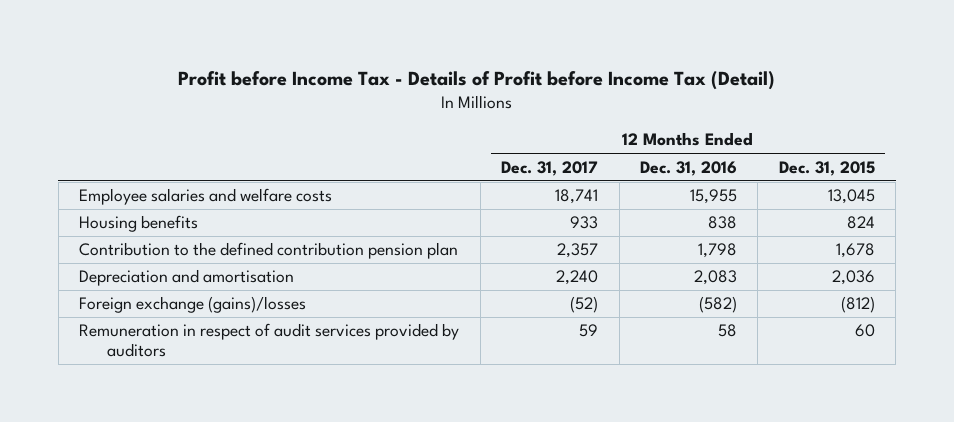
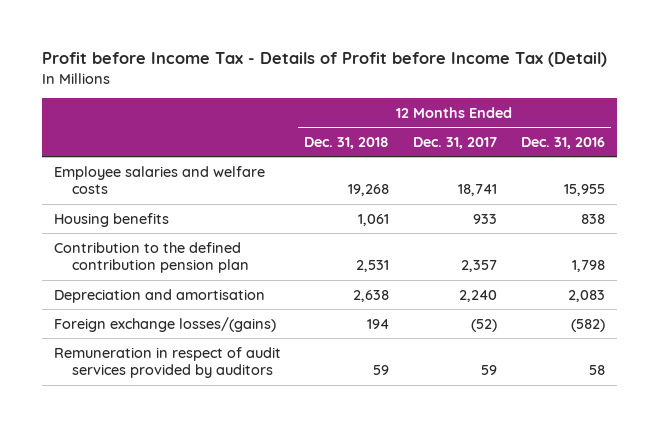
[778,160,875,176] Dec. 31, 2015 -> none
none -> [304,136,390,149] Dec. 31, 2018
[79,296,307,314] Foreign exchange (gains)/losses -> [53,316,276,332] Foreign exchange losses/(gains)

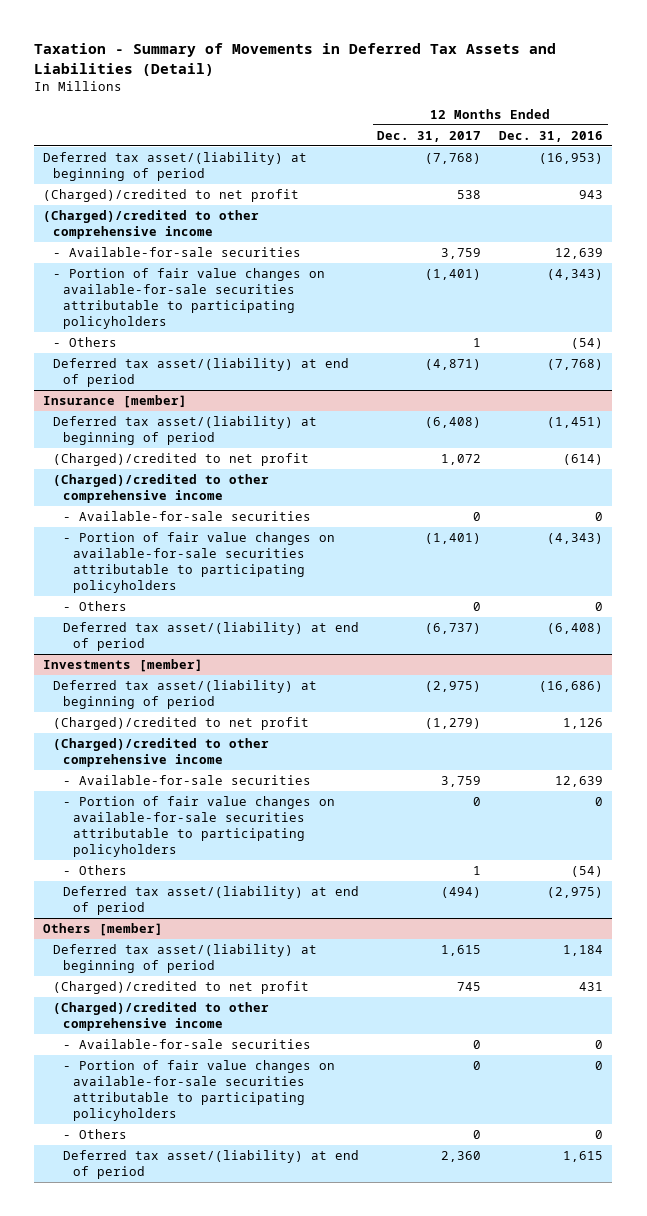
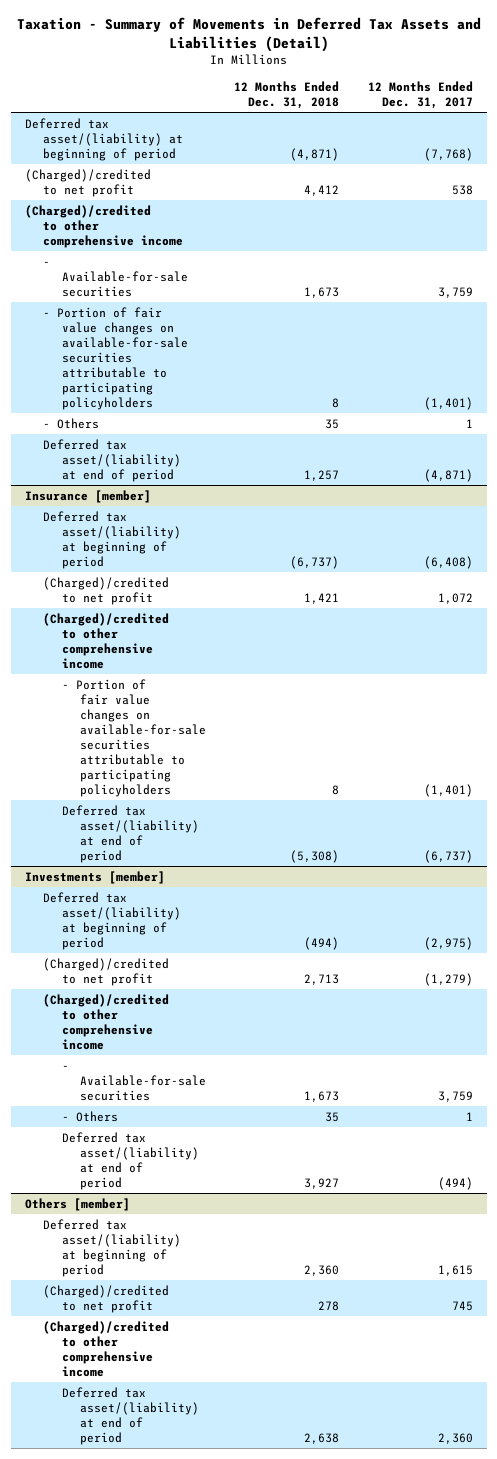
[499,131,604,143] Dec. 31, 2016 -> none
none -> [234,81,340,110] 12 Months Ended Dec. 31, 2018
[63,511,312,522] - Available-for-sale securities -> none
[63,601,128,612] - Others -> none
[63,796,336,857] - Portion of fair value changes on available-for-sale securities attributable to participating policyholders -> none
[63,1039,312,1050] - Available-for-sale securities -> none
[63,1060,336,1121] - Portion of fair value changes on available-for-sale securities attributable to participating policyholders -> none
[63,1129,128,1140] - Others -> none

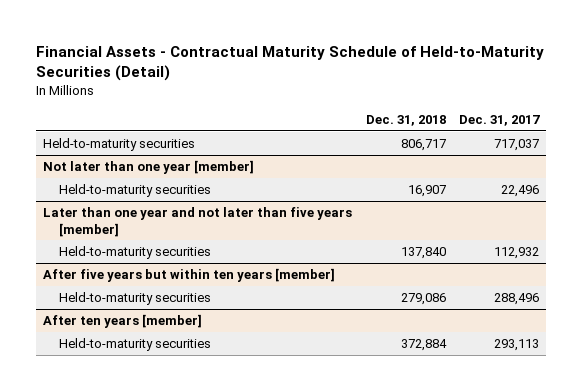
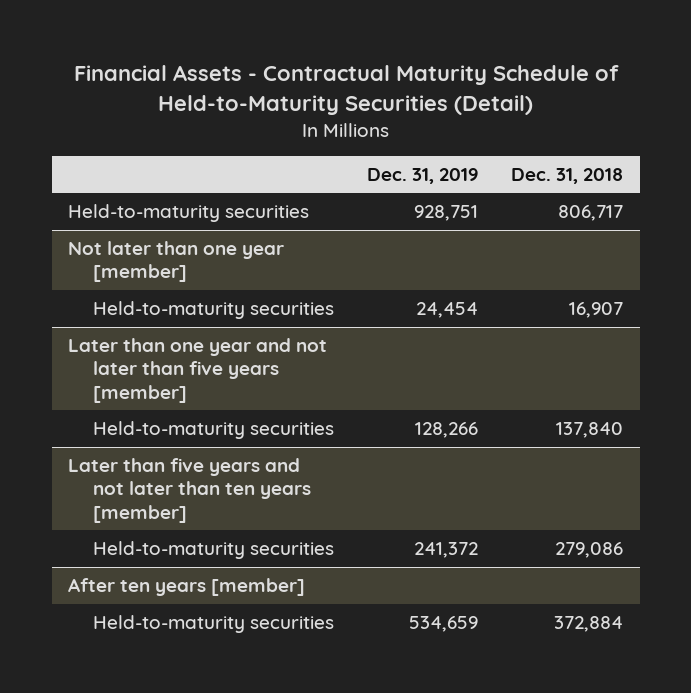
[459,115,541,127] Dec. 31, 2017 -> none
none -> [367,167,479,184] Dec. 31, 2019
[42,268,335,283] After five years but within ten years [member] -> [68,458,311,523] Later than five years and not later than ten years [member]

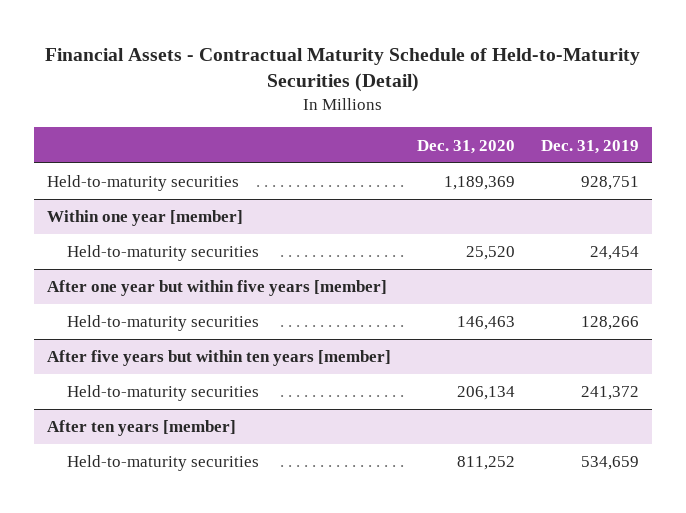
[511,167,624,184] Dec. 31, 2018 -> none
none -> [417,139,516,154] Dec. 31, 2020
[68,241,285,283] Not later than one year [member] -> [47,210,244,227] Within one year [member]
[68,338,328,403] Later than one year and not later than five years [member] -> [47,280,388,297] After one year but within five years [member]
[68,458,311,523] Later than five years and not later than ten years [member] -> [47,350,392,367] After five years but within ten years [member]

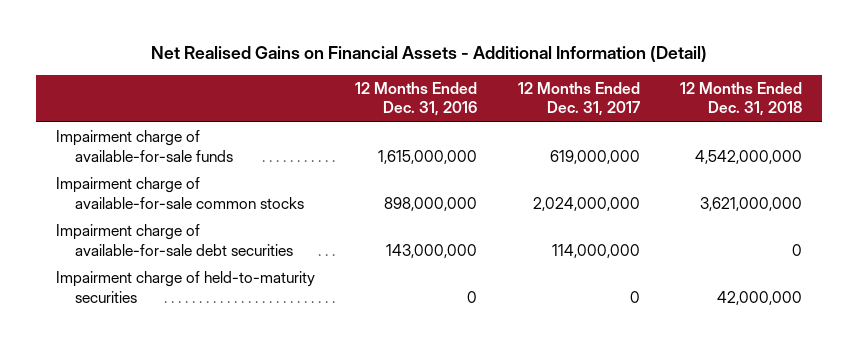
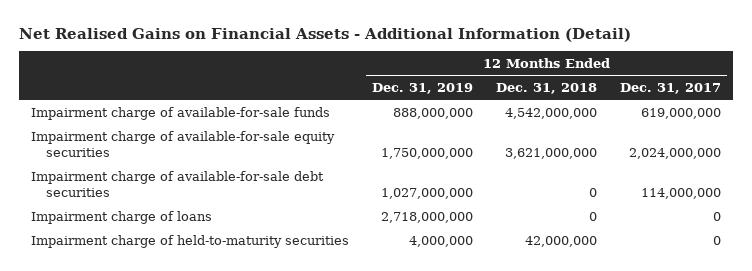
[355,81,478,117] 12 Months Ended Dec. 31, 2016 -> none
none -> [372,82,474,94] Dec. 31, 2019
[55,177,304,209] Impairment charge of available-for-sale common stocks -> [30,130,335,157] Impairment charge of available-for-sale equity securities
none -> [30,210,212,224] Impairment charge of loans

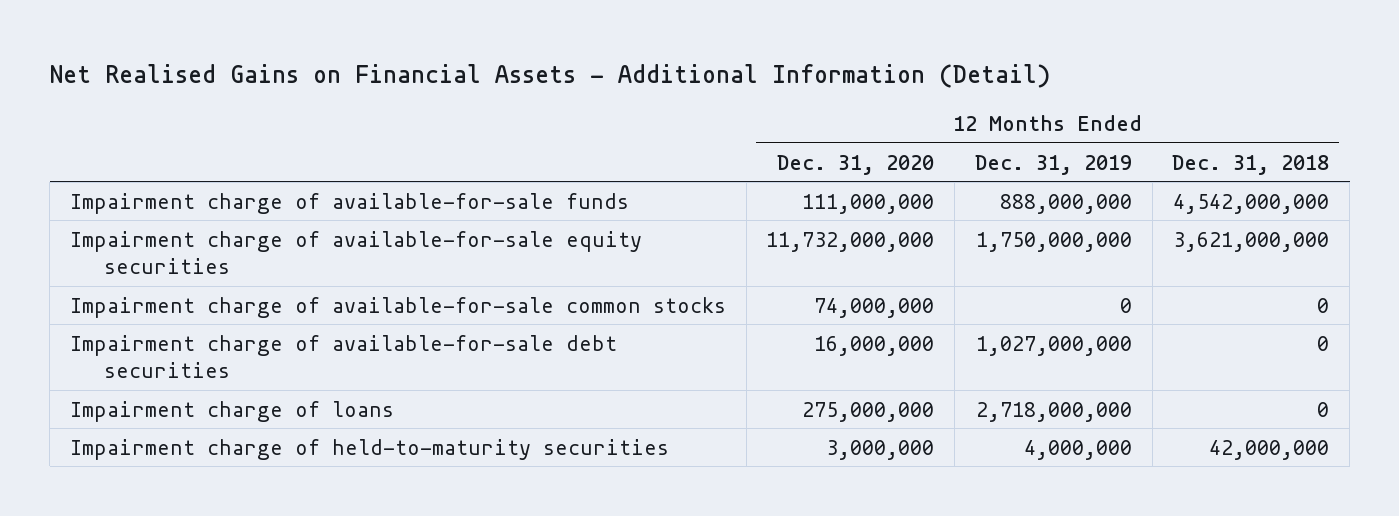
[620,82,722,94] Dec. 31, 2017 -> none
none -> [777,154,935,175] Dec. 31, 2020
none -> [69,296,726,318] Impairment charge of available-for-sale common stocks

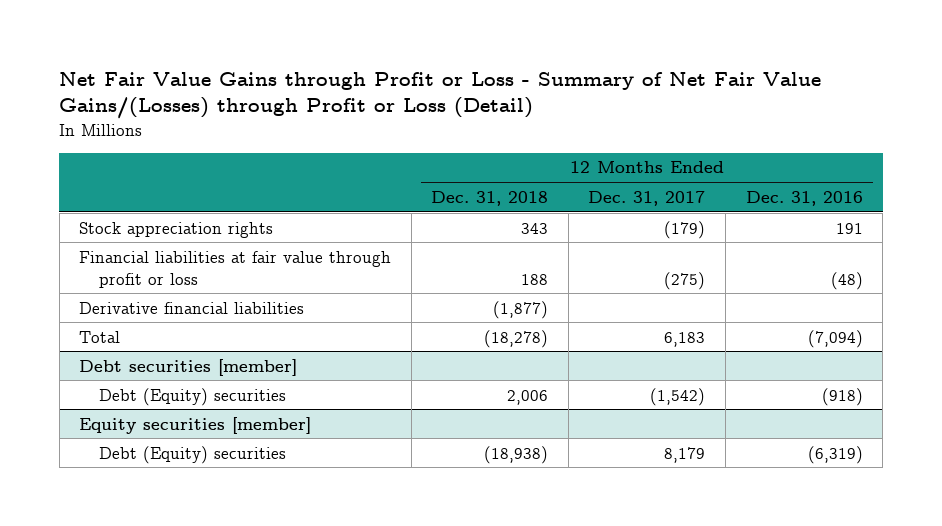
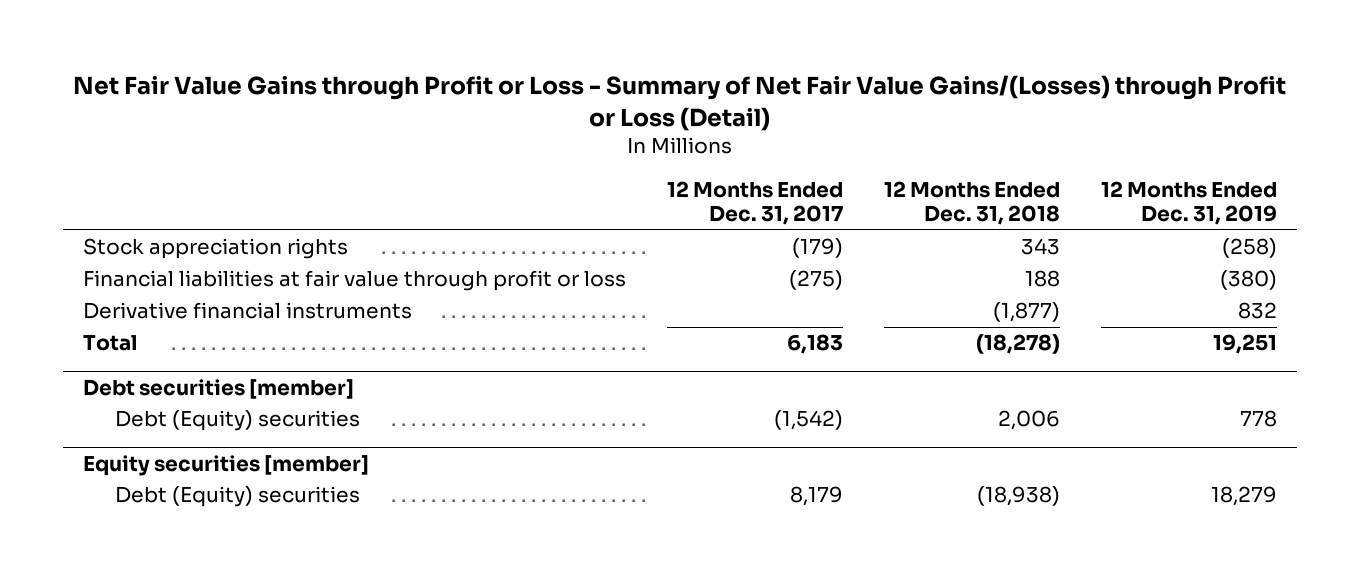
[745,190,863,206] Dec. 31, 2016 -> none
none -> [1100,180,1277,226] 12 Months Ended Dec. 31, 2019
[79,301,305,314] Derivative financial liabilities -> [82,302,412,320] Derivative financial instruments

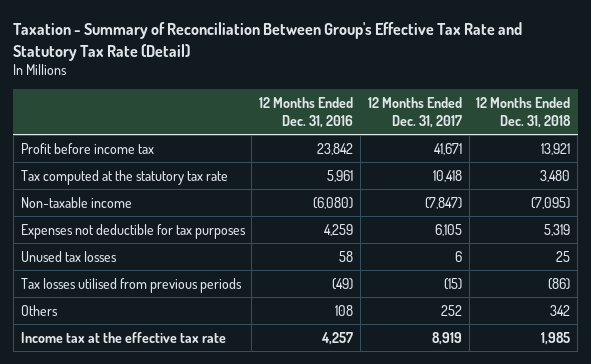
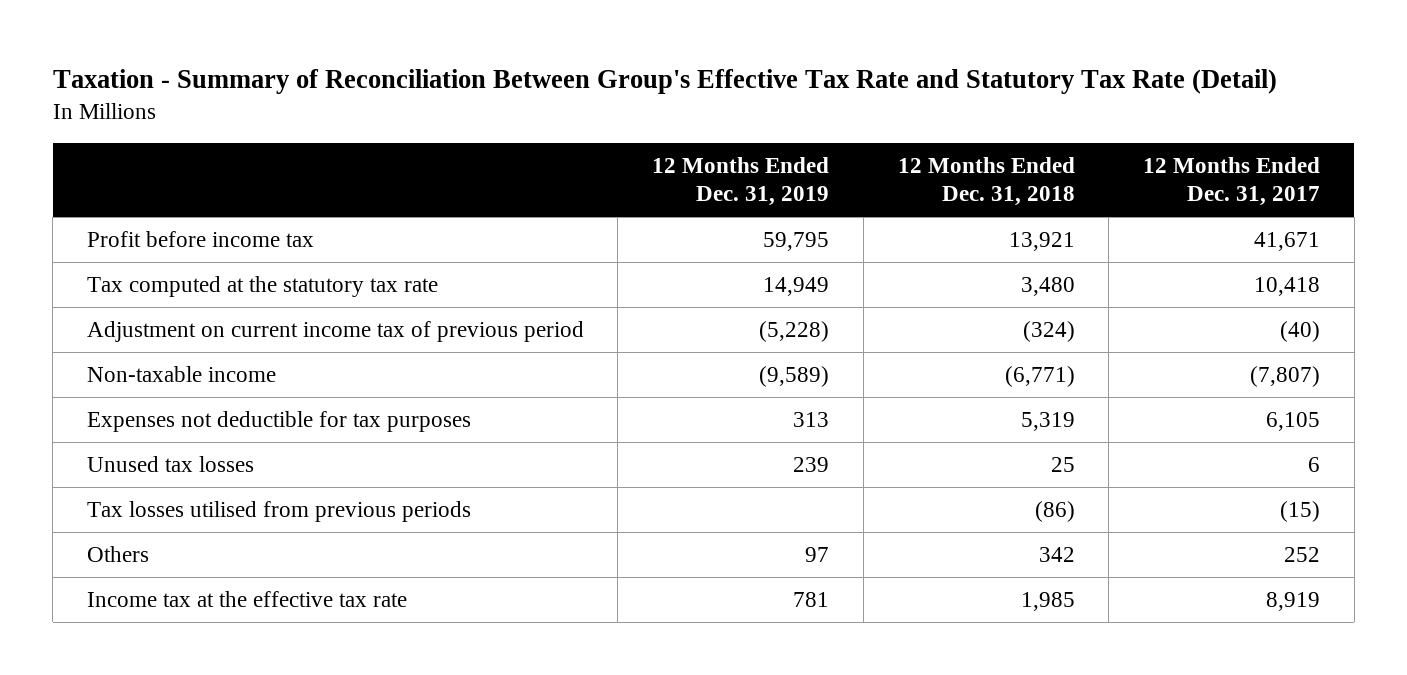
[259,96,354,128] 12 Months Ended Dec. 31, 2016 -> none
none -> [652,156,830,206] 12 Months Ended Dec. 31, 2019
none -> [86,321,584,343] Adjustment on current income tax of previous period
[424,196,462,209] (7,847) -> [1249,366,1320,388] (7,807)
[531,196,571,209] (7,095) -> [1004,366,1075,388] (6,771)

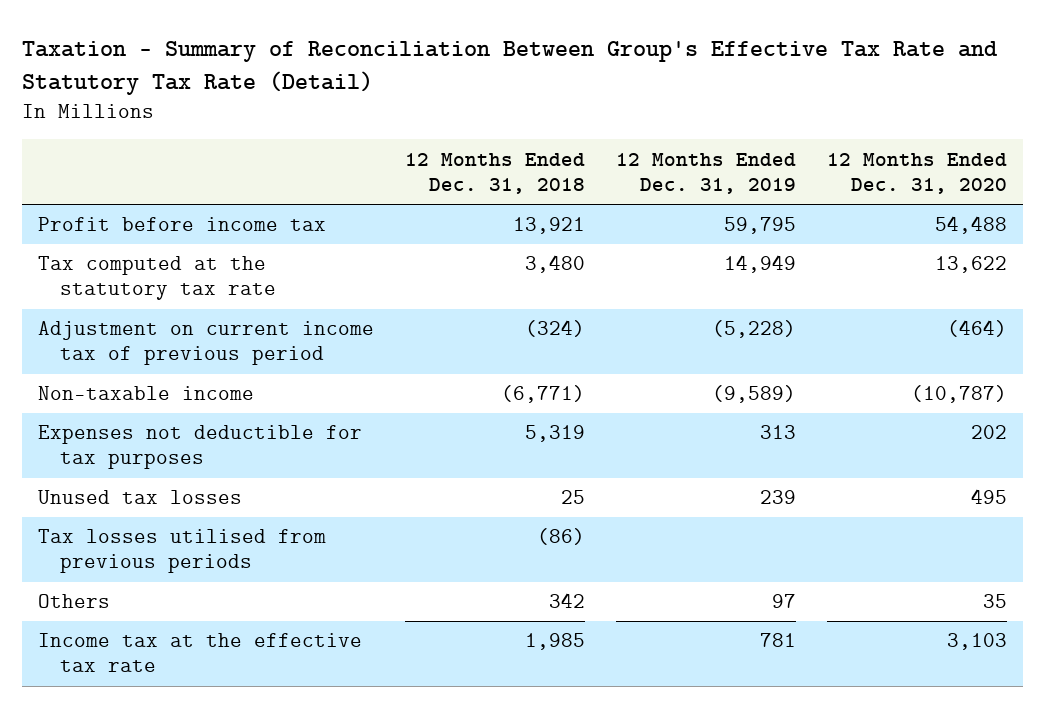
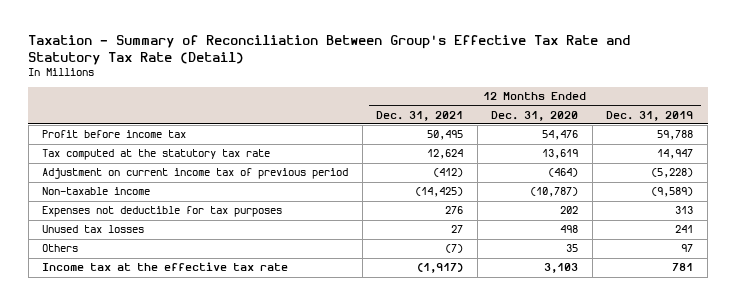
[404,152,585,194] 12 Months Ended Dec. 31, 2018 -> none
none -> [376,110,464,121] Dec. 31, 2021
[724,217,797,235] 59,795 -> [657,130,694,141] 59,788
[935,216,1008,235] 54,488 -> [542,130,579,141] 54,476
[724,255,797,274] 14,949 -> [657,149,694,160] 14,947
[935,256,1008,274] 13,622 -> [542,149,579,160] 13,619
[37,529,326,574] Tax losses utilised from previous periods -> none
[760,490,797,505] 239 -> [675,225,694,234] 241
[971,489,1008,505] 495 -> [560,225,579,234] 498

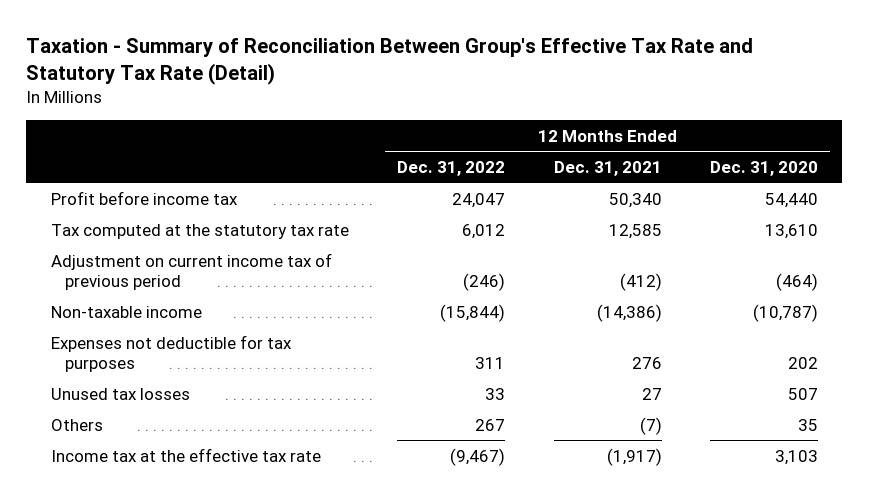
[606,110,694,121] Dec. 31, 2019 -> none
none -> [397,160,506,176] Dec. 31, 2022
[427,130,464,141] 50,495 -> [608,192,662,208] 50,340
[542,130,579,141] 54,476 -> [764,192,818,208] 54,440
[427,149,464,160] 12,624 -> [608,223,662,239] 12,585
[542,149,579,160] 13,619 -> [764,223,818,239] 13,610
[415,187,464,198] (14,425) -> [596,303,662,322] (14,386)
[560,225,579,234] 498 -> [787,387,818,400] 507

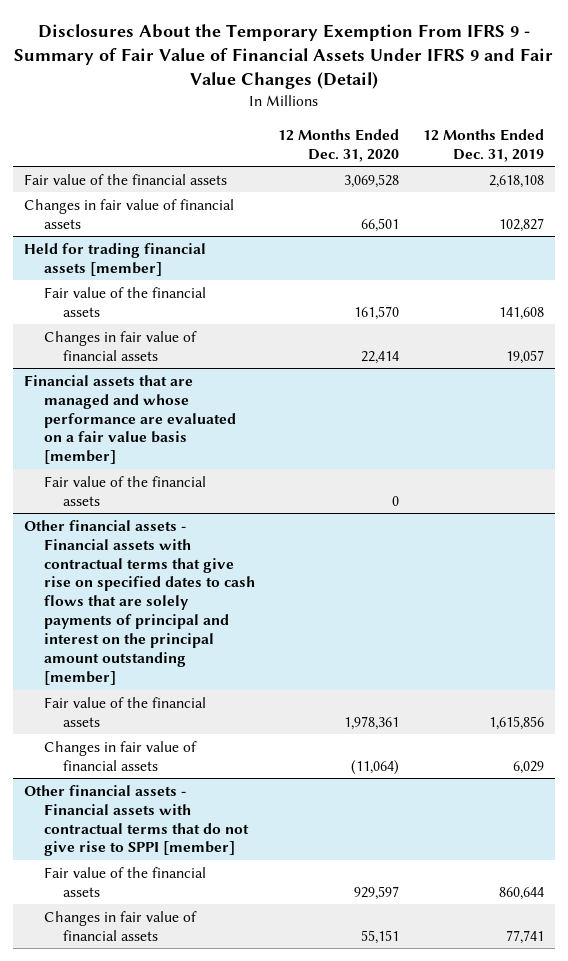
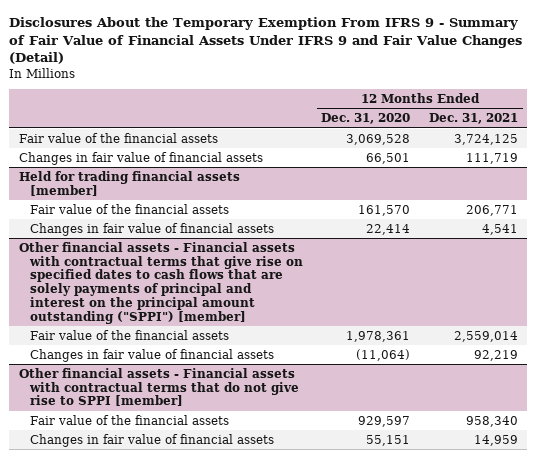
[422,128,544,162] 12 Months Ended Dec. 31, 2019 -> none
none -> [428,113,518,125] Dec. 31, 2021
[24,374,236,465] Financial assets that are managed and whose performance are evaluated on a fair value basis [member] -> none
[43,475,206,506] Fair value of the financial assets -> none
[24,519,255,685] Other financial assets - Financial assets with contractual terms that give rise on specified dates to cash flows that are solely payments of principal and interest on the principal amount outstanding [member] -> [18,241,303,324] Other financial assets - Financial assets with contractual terms that give rise on specified dates to cash flows that are solely payments of principal and interest on the principal amount outstanding ("SPPI") [member]

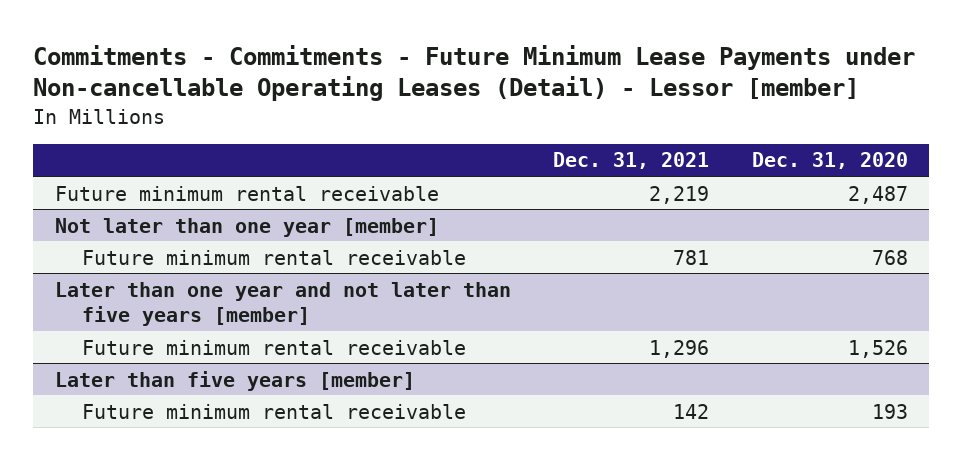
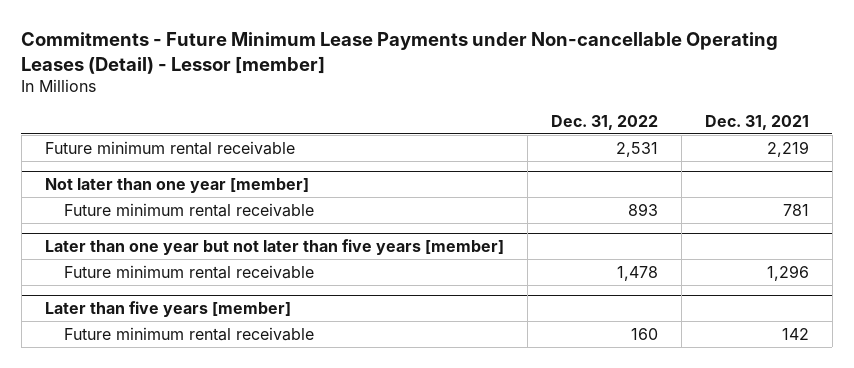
[33,44,916,102] Commitments - Commitments - Future Minimum Lease Payments under Non-cancellable Operating Leases (Detail) - Lessor [member] -> [21,32,779,74] Commitments - Future Minimum Lease Payments under Non-cancellable Operating Leases (Detail) - Lessor [member]
[751,152,908,170] Dec. 31, 2020 -> none
none -> [550,114,658,130] Dec. 31, 2022
[54,281,511,326] Later than one year and not later than five years [member] -> [44,238,504,255] Later than one year but not later than five years [member]

